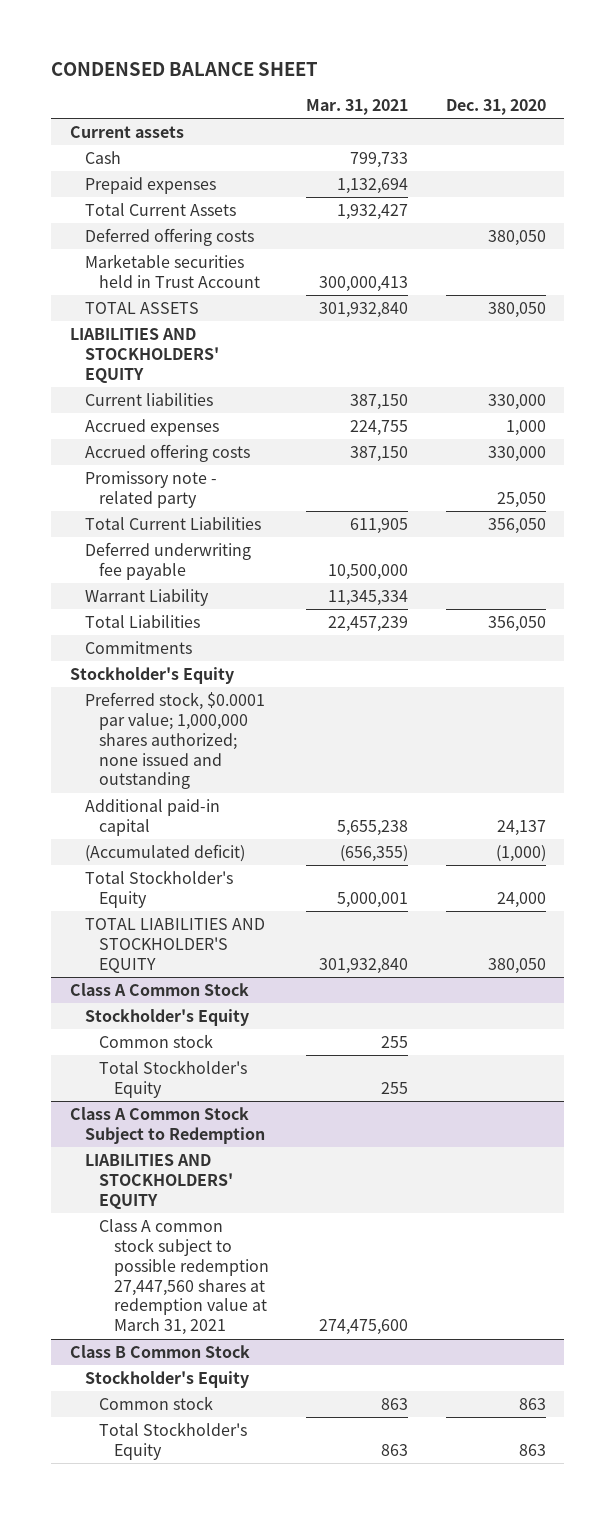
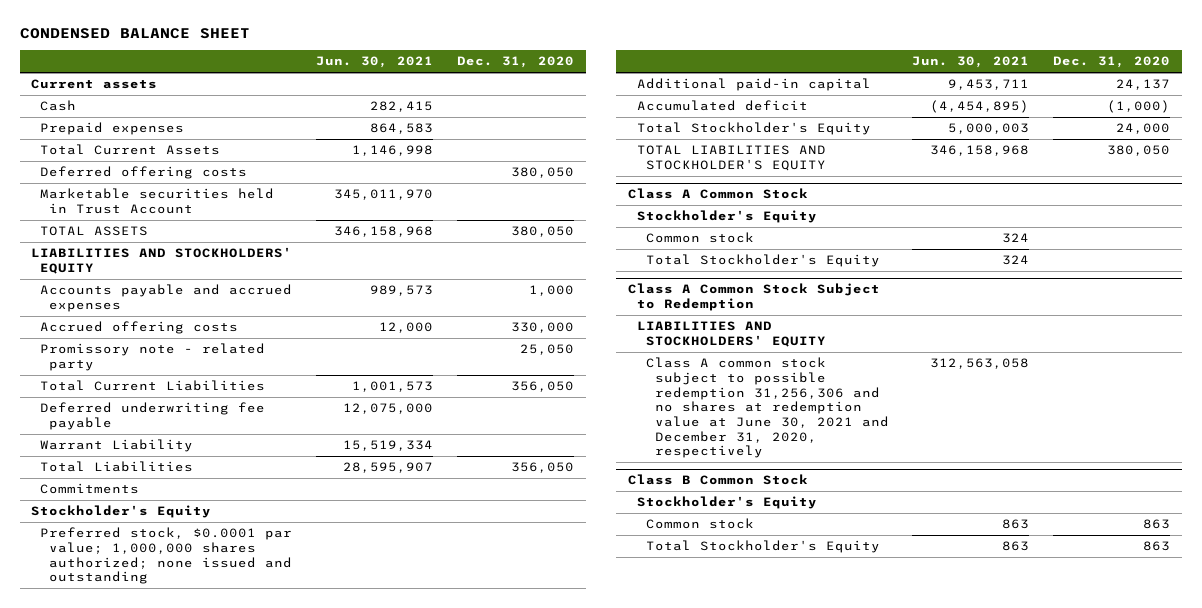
[306,98,409,115] Mar. 31, 2021 -> none
none -> [316,56,434,69] Jun. 30, 2021
[84,393,213,407] Current liabilities -> none
[84,419,219,437] Accrued expenses -> none
none -> [40,284,293,312] Accounts payable and accrued expenses
[84,844,245,863] (Accumulated deficit) -> [636,100,808,112] Accumulated deficit
[99,1219,270,1336] Class A common stock subject to possible redemption 27,447,560 shares at redemption value at March 31, 2021 -> [645,357,889,459] Class A common stock subject to possible redemption 31,256,306 and no shares at redemption value at June 30, 2021 and December 31, 2020, respectively

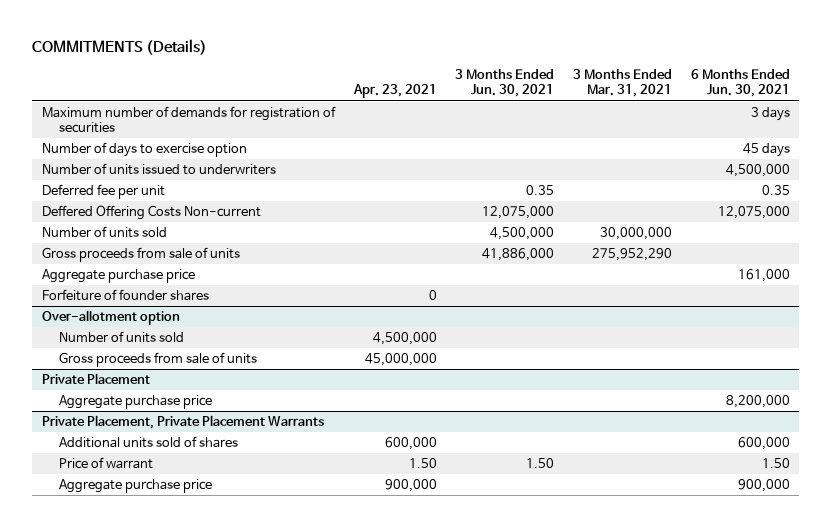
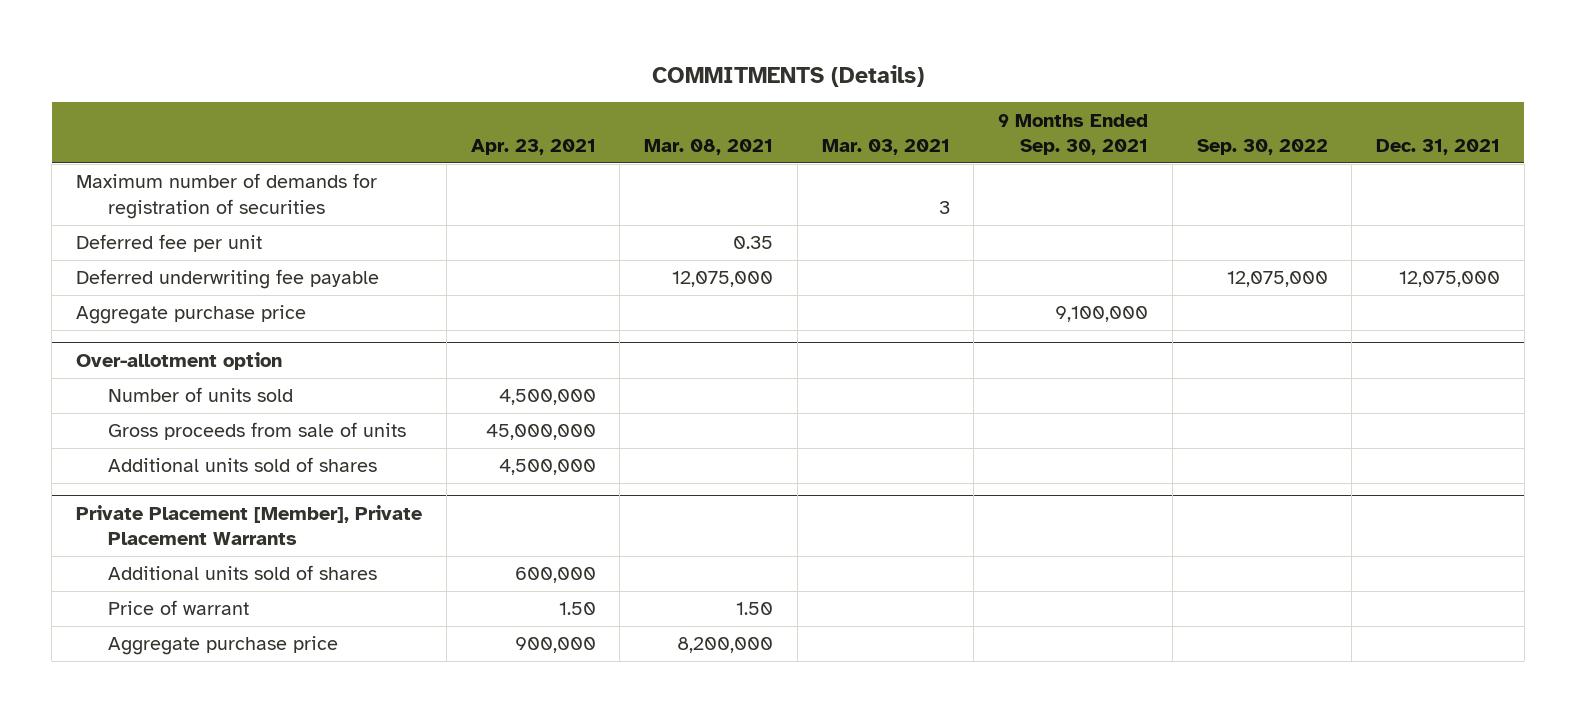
[455,69,555,98] 3 Months Ended Jun. 30, 2021 -> none
[572,69,672,98] 3 Months Ended Mar. 31, 2021 -> none
[690,69,790,98] 6 Months Ended Jun. 30, 2021 -> none
none -> [644,139,774,156] Mar. 08, 2021
none -> [821,139,950,156] Mar. 03, 2021
none -> [998,113,1149,156] 9 Months Ended Sep. 30, 2021
none -> [1196,139,1328,156] Sep. 30, 2022
none -> [1376,139,1501,156] Dec. 31, 2021
[41,142,247,158] Number of days to exercise option -> none
[41,163,276,176] Number of units issued to underwriters -> none
[41,226,167,239] Number of units sold -> none
[41,247,240,263] Gross proceeds from sale of units -> none
[41,205,261,221] Deffered Offering Costs Non-current -> [76,269,380,290] Deferred underwriting fee payable
[41,289,209,302] Forfeiture of founder shares -> none
[41,373,150,385] Private Placement -> none
[59,395,213,410] Aggregate purchase price -> none
none -> [107,457,377,473] Additional units sold of shares
[41,415,324,430] Private Placement, Private Placement Warrants -> [76,505,423,546] Private Placement [Member], Private Placement Warrants

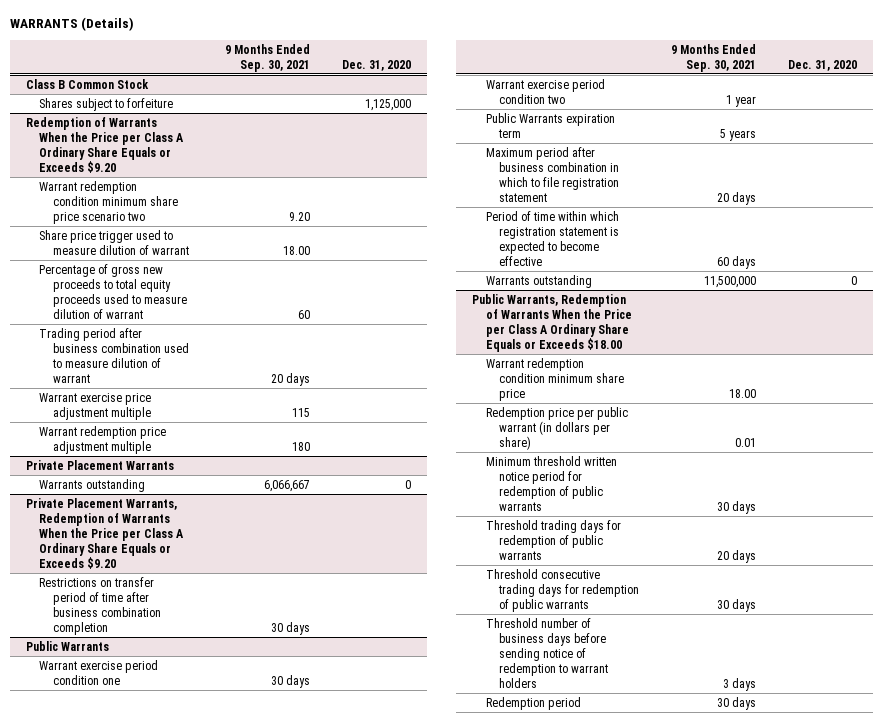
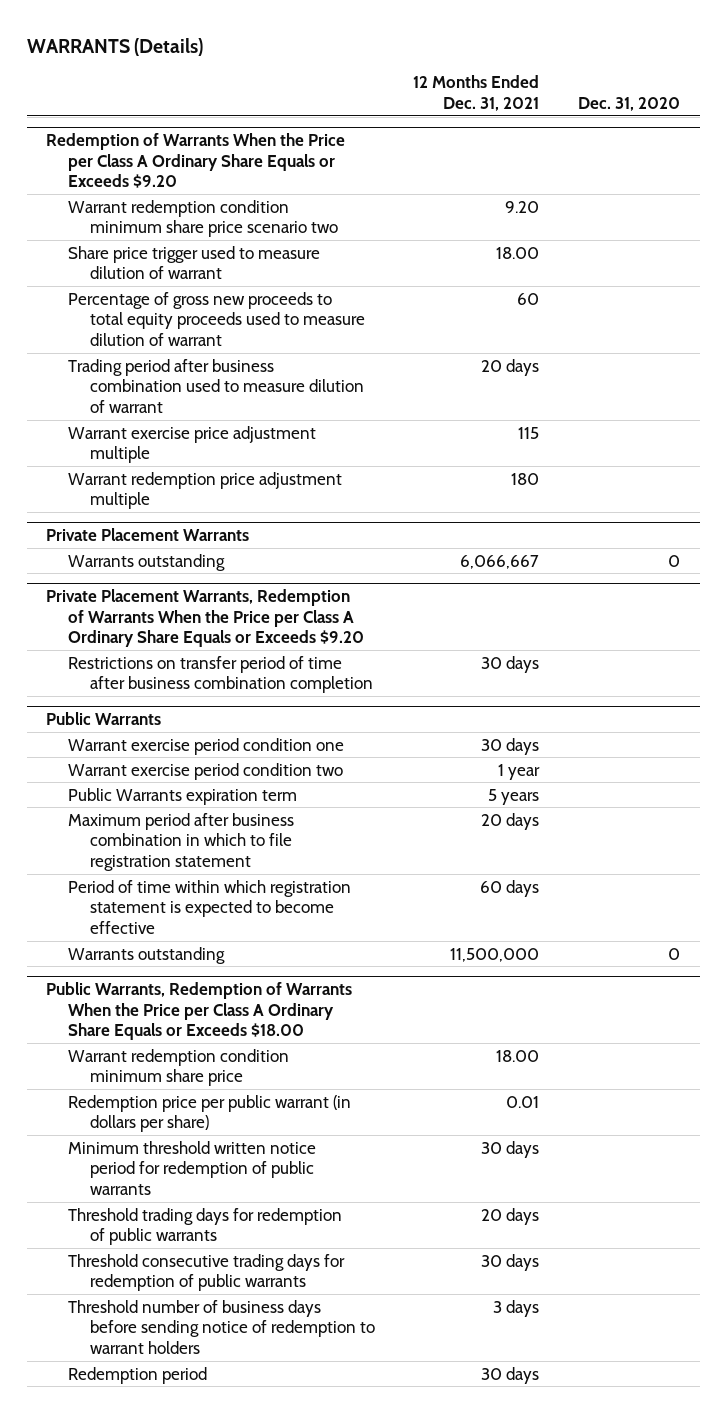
[224,43,310,72] 9 Months Ended Sep. 30, 2021 -> none
none -> [413,75,540,111] 12 Months Ended Dec. 31, 2021
[25,78,149,89] Class B Common Stock -> none
[39,97,174,111] Shares subject to forfeiture -> none

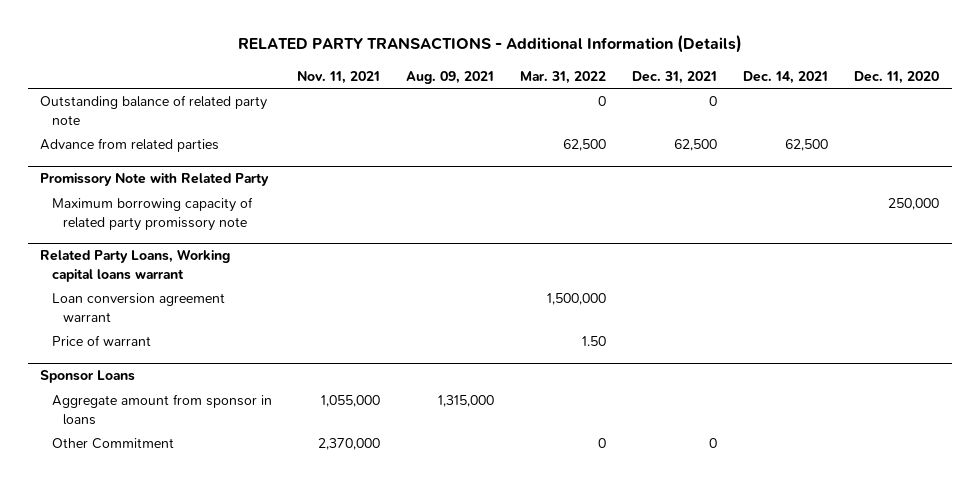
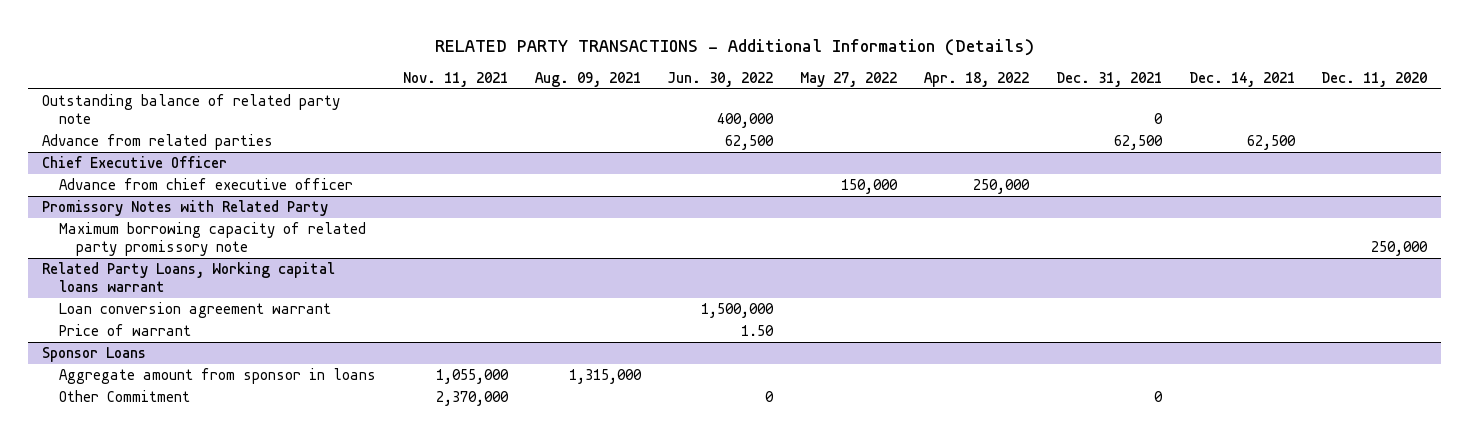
[520,70,607,84] Mar. 31, 2022 -> none
none -> [667,71,774,87] Jun. 30, 2022
none -> [800,71,898,87] May 27, 2022
none -> [924,71,1030,87] Apr. 18, 2022
none -> [41,156,227,169] Chief Executive Officer
none -> [59,178,354,191] Advance from chief executive officer
[40,173,270,187] Promissory Note with Related Party -> [41,200,328,217] Promissory Notes with Related Party

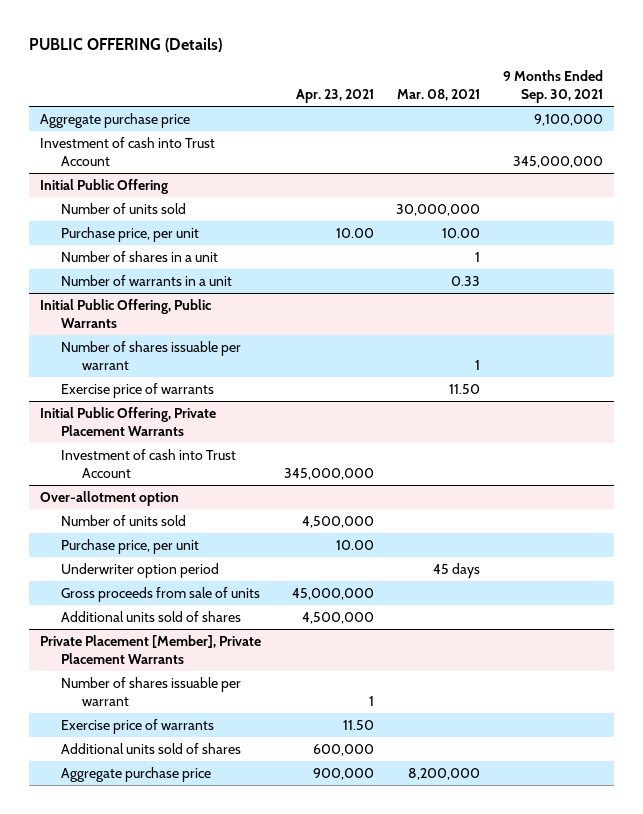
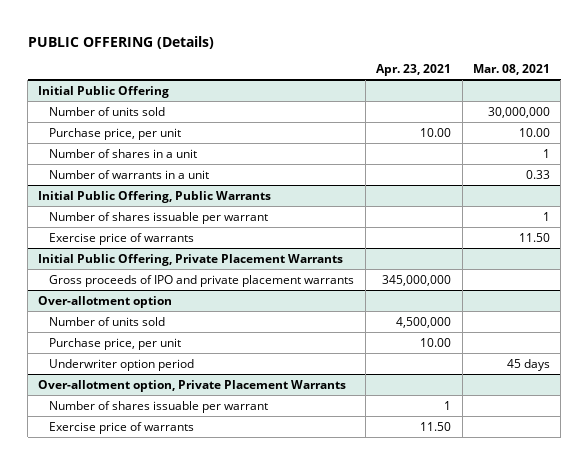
[502,70,603,104] 9 Months Ended Sep. 30, 2021 -> none
[39,112,190,128] Aggregate purchase price -> none
[39,136,215,166] Investment of cash into Trust Account -> none
[60,448,236,478] Investment of cash into Trust Account -> [49,274,355,287] Gross proceeds of IPO and private placement warrants
[60,586,260,602] Gross proceeds from sale of units -> none
[60,610,241,622] Additional units sold of shares -> none
[39,634,261,664] Private Placement [Member], Private Placement Warrants -> [38,379,347,392] Over-allotment option, Private Placement Warrants
[60,742,241,754] Additional units sold of shares -> none
[60,766,211,782] Aggregate purchase price -> none

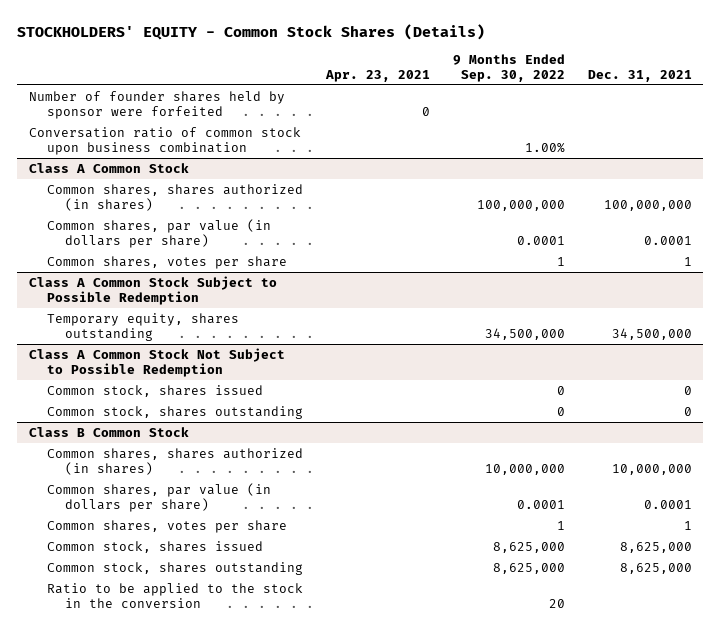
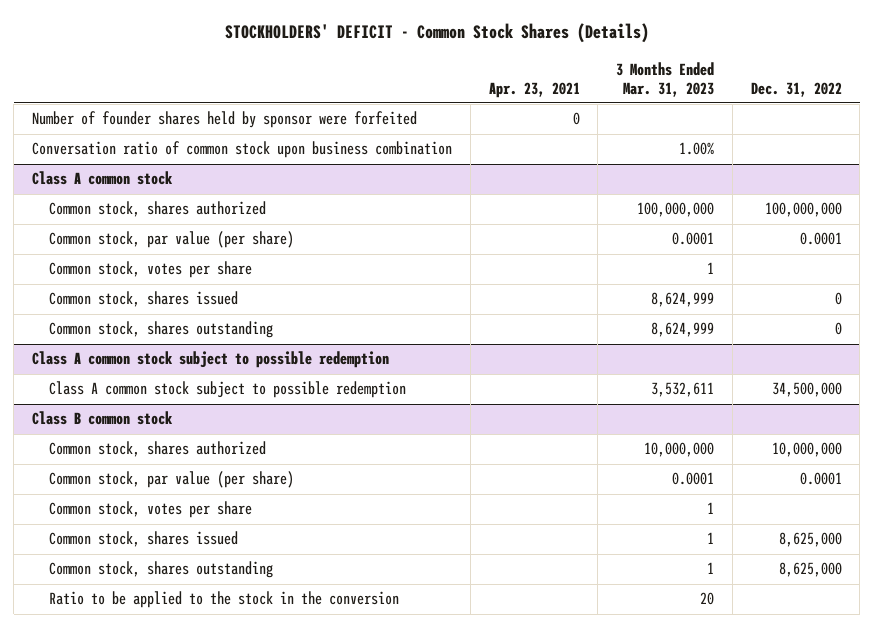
[17,23,486,40] STOCKHOLDERS' EQUITY - Common Stock Shares (Details) -> [224,23,649,44] STOCKHOLDERS' DEFICIT - Common Stock Shares (Details)
[452,53,565,82] 9 Months Ended Sep. 30, 2022 -> none
[587,69,692,82] Dec. 31, 2021 -> none
none -> [616,61,715,97] 3 Months Ended Mar. 31, 2023
none -> [750,81,842,97] Dec. 31, 2022
[28,347,285,377] Class A Common Stock Not Subject to Possible Redemption -> none
[46,384,263,397] Common stock, shares issued -> none
[46,405,303,419] Common stock, shares outstanding -> none
[28,162,189,173] Class A Common Stock -> [32,171,174,186] Class A common stock
[46,183,303,211] Common shares, shares authorized (in shares) -> [49,201,267,218] Common stock, shares authorized
[46,218,271,248] Common shares, par value (in dollars per share) -> [49,231,295,249] Common stock, par value (per share)
[46,255,287,269] Common shares, votes per share -> [49,261,253,279] Common stock, votes per share
none -> [49,291,239,308] Common stock, shares issued
none -> [49,321,274,339] Common stock, shares outstanding
[28,275,277,305] Class A Common Stock Subject to Possible Redemption -> [32,351,390,369] Class A common stock subject to possible redemption
[46,312,239,341] Temporary equity, shares outstanding -> [49,381,407,399] Class A common stock subject to possible redemption
[28,426,189,437] Class B Common Stock -> [32,411,174,426] Class B common stock
[46,447,303,475] Common shares, shares authorized (in shares) -> [49,441,267,458] Common stock, shares authorized
[46,482,271,512] Common shares, par value (in dollars per share) -> [49,471,295,489] Common stock, par value (per share)
[46,519,287,533] Common shares, votes per share -> [49,501,253,519] Common stock, votes per share

